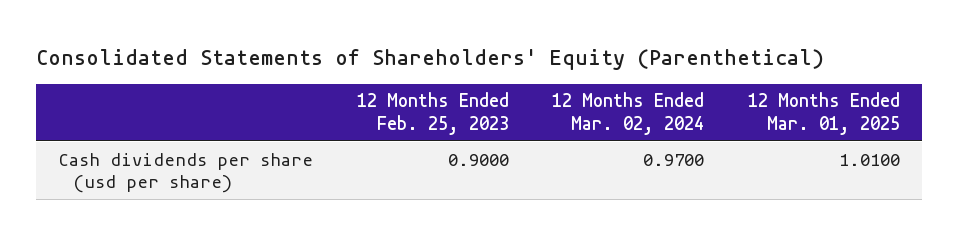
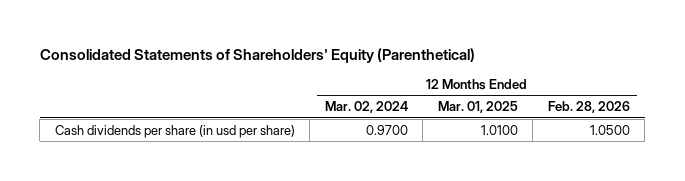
[356,92,509,135] 12 Months Ended Feb. 25, 2023 -> none
none -> [547,101,630,114] Feb. 28, 2026
[58,152,314,194] Cash dividends per share (usd per share) -> [54,124,295,138] Cash dividends per share (in usd per share)

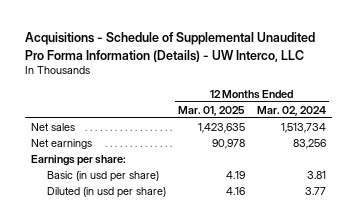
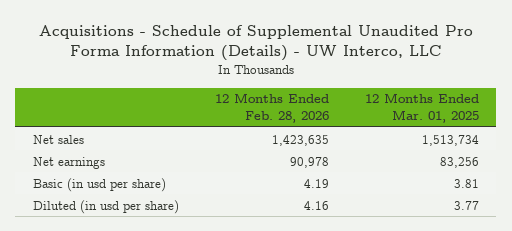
[257,105,327,116] Mar. 02, 2024 -> none
none -> [214,93,329,124] 12 Months Ended Feb. 28, 2026
[31,155,127,167] Earnings per share: -> none
[198,123,246,134] 1,423,635 -> [421,134,479,146] 1,513,734
[212,139,246,150] 90,978 -> [439,156,479,168] 83,256
[226,171,246,180] 4.19 -> [453,178,479,188] 3.81
[226,187,246,196] 4.16 -> [453,200,479,210] 3.77

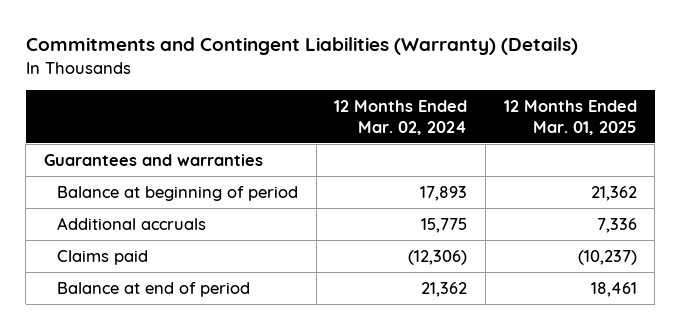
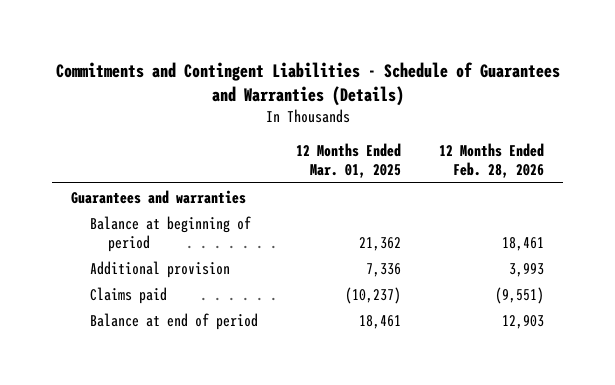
[25,37,578,56] Commitments and Contingent Liabilities (Warranty) (Details) -> [55,61,560,106] Commitments and Contingent Liabilities - Schedule of Guarantees and Warranties (Details)
[334,99,468,135] 12 Months Ended Mar. 02, 2024 -> none
none -> [438,143,544,179] 12 Months Ended Feb. 28, 2026
[57,216,207,230] Additional accruals -> [89,260,230,278] Additional provision

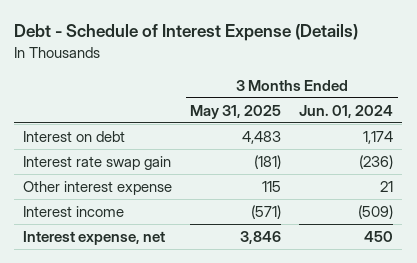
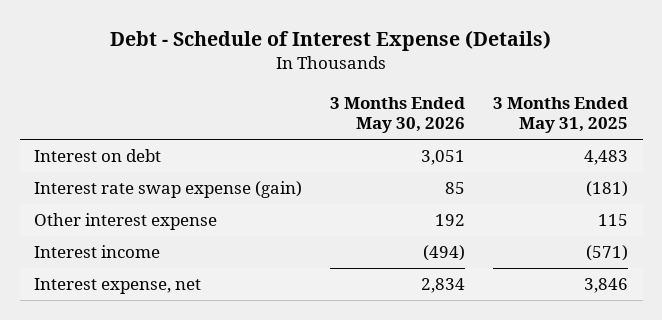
[299,104,394,118] Jun. 01, 2024 -> none
none -> [330,96,466,134] 3 Months Ended May 30, 2026
[23,155,172,170] Interest rate swap gain -> [33,181,302,199] Interest rate swap expense (gain)

